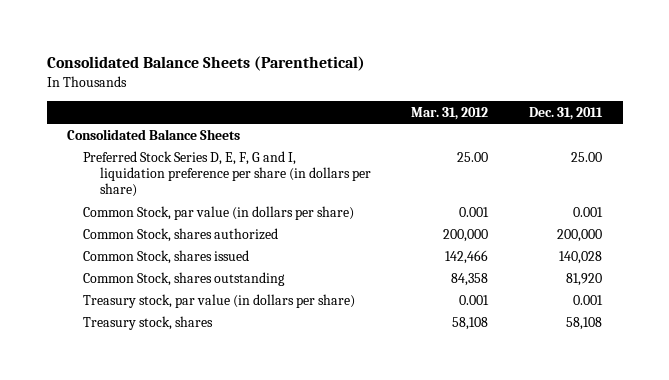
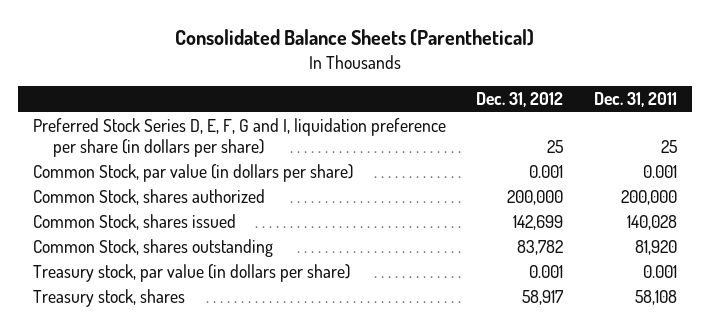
[411,106,489,120] Mar. 31, 2012 -> none
none -> [476,92,564,108] Dec. 31, 2012
[67,128,241,140] Consolidated Balance Sheets -> none
[571,151,603,162] 25.00 -> [660,139,677,153] 25

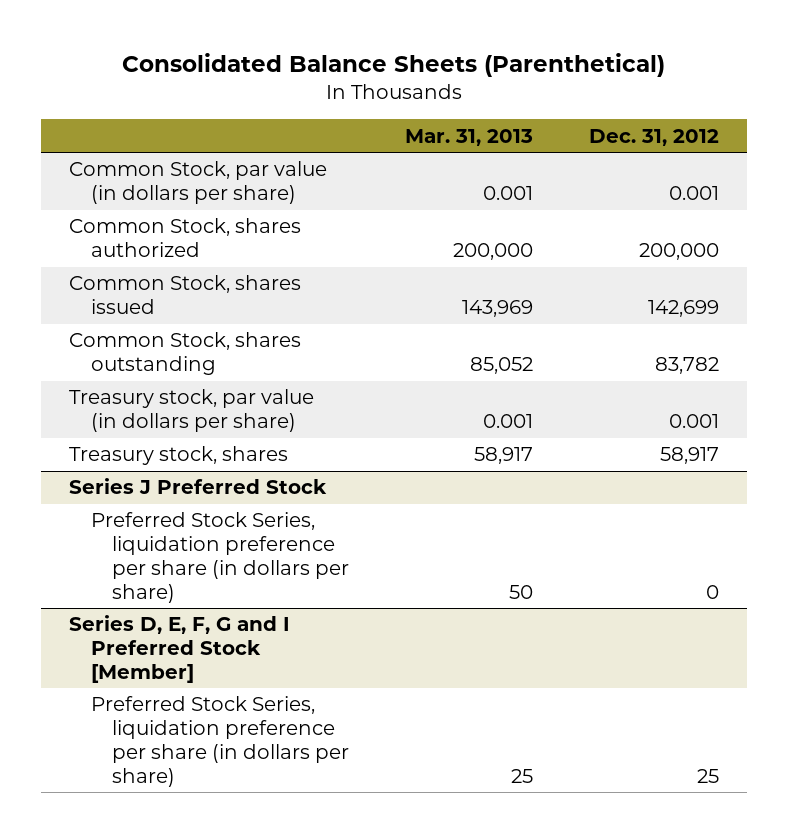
[593,92,677,108] Dec. 31, 2011 -> none
none -> [405,128,534,146] Mar. 31, 2013
[32,118,446,157] Preferred Stock Series D, E, F, G and I, liquidation preference per share (in dollars per share) -> none
none -> [69,478,328,495] Series J Preferred Stock
none -> [90,512,350,603] Preferred Stock Series, liquidation preference per share (in dollars per share)
none -> [69,615,291,684] Series D, E, F, G and I Preferred Stock [Member]
none -> [90,696,350,787] Preferred Stock Series, liquidation preference per share (in dollars per share)

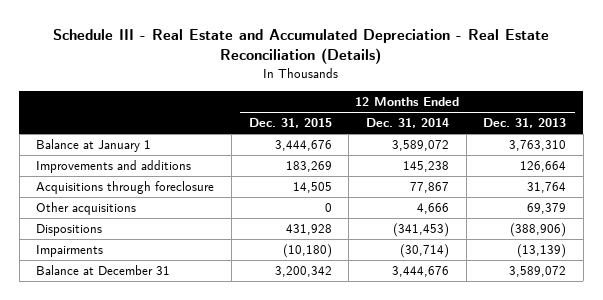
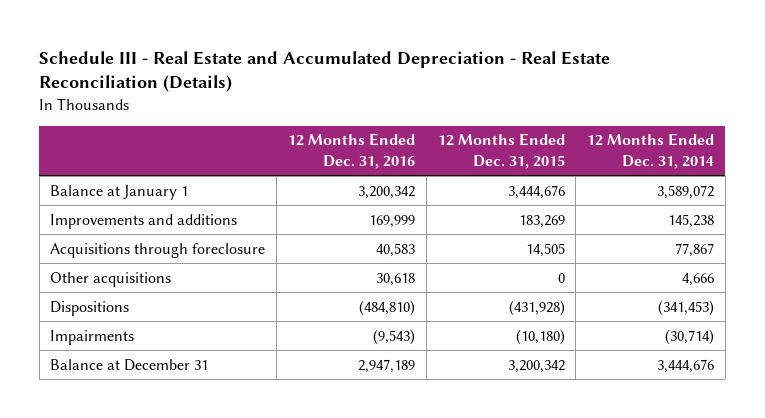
[483,118,567,129] Dec. 31, 2013 -> none
none -> [287,133,415,169] 12 Months Ended Dec. 31, 2016
[285,224,332,236] 431,928 -> [508,299,565,316] (431,928)

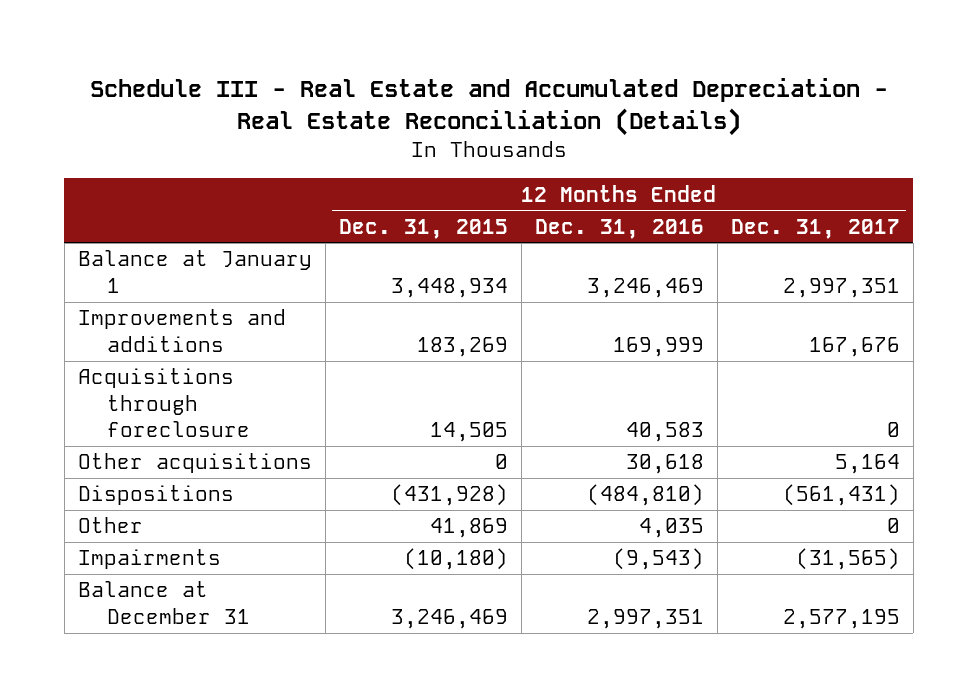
[587,133,715,169] 12 Months Ended Dec. 31, 2014 -> none
none -> [730,218,900,239] Dec. 31, 2017
[357,185,415,199] 3,200,342 -> [586,277,704,298] 3,246,469
[507,184,565,199] 3,444,676 -> [390,277,508,298] 3,448,934
none -> [77,517,143,534] Other
[357,358,415,373] 2,947,189 -> [586,608,704,629] 2,997,351
[507,359,565,373] 3,200,342 -> [390,608,508,629] 3,246,469

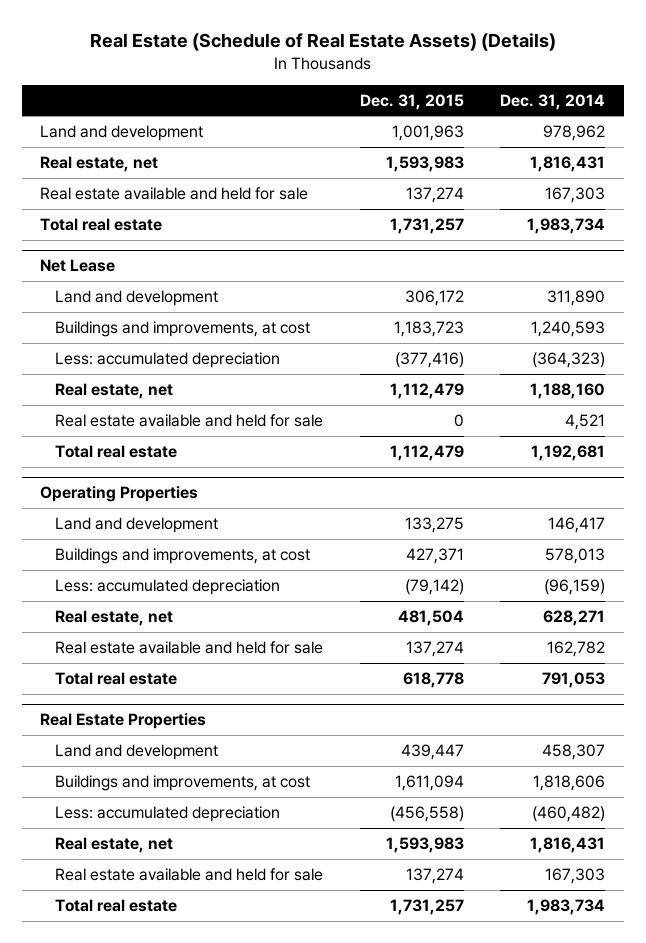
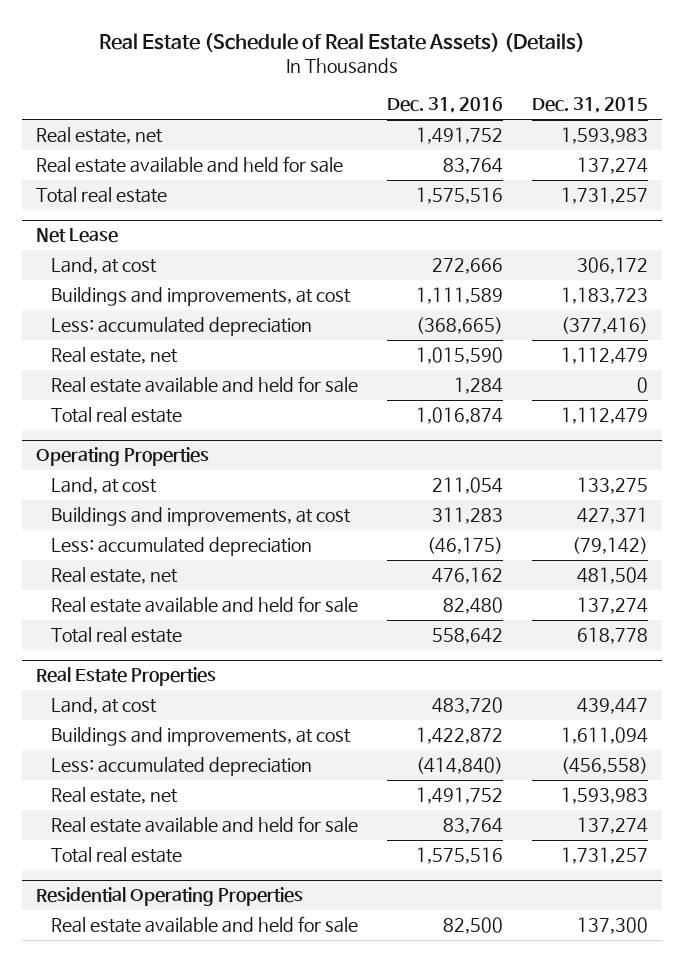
[500,93,606,110] Dec. 31, 2014 -> none
none -> [386,97,503,114] Dec. 31, 2016
[40,125,204,142] Land and development -> none
[55,290,219,307] Land and development -> [50,257,157,275] Land, at cost
[55,517,219,534] Land and development -> [50,477,157,495] Land, at cost
[55,744,219,761] Land and development -> [50,697,157,715] Land, at cost
none -> [36,887,304,907] Residential Operating Properties
none -> [50,916,358,934] Real estate available and held for sale

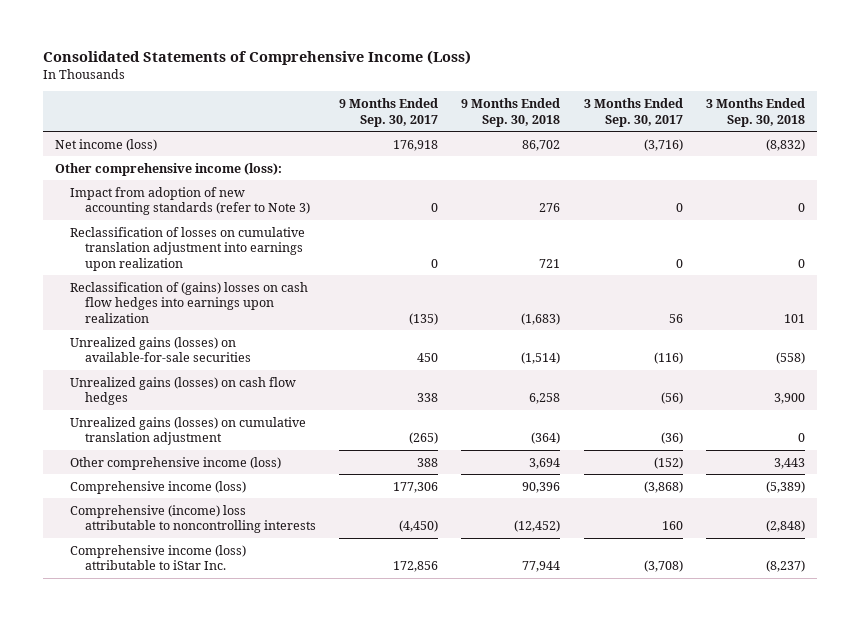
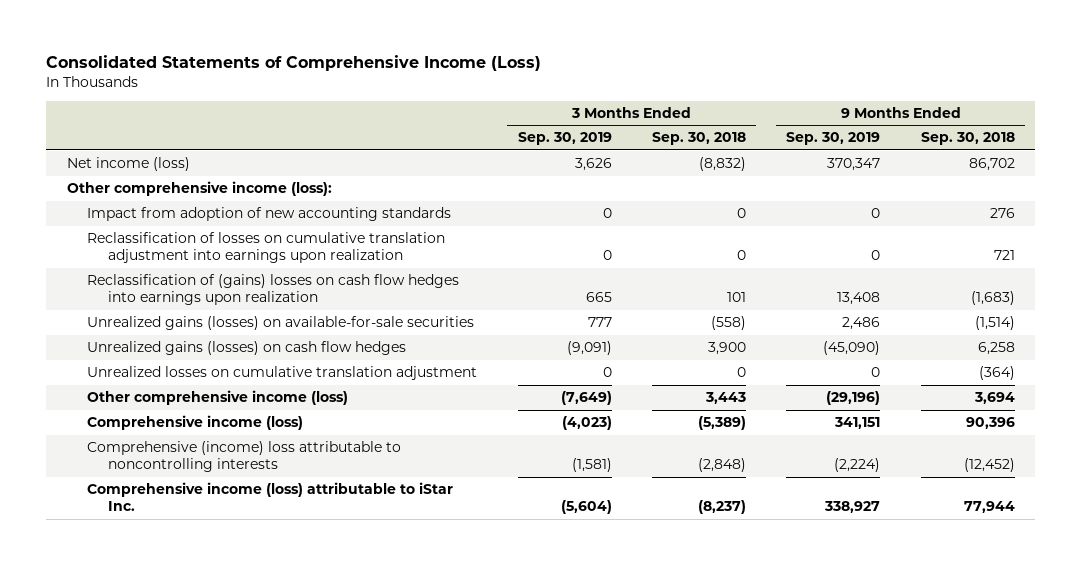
[339,97,439,127] 9 Months Ended Sep. 30, 2017 -> none
[583,97,683,127] 3 Months Ended Sep. 30, 2017 -> none
none -> [517,132,612,146] Sep. 30, 2019
none -> [786,132,881,146] Sep. 30, 2019
[69,186,310,216] Impact from adoption of new accounting standards (refer to Note 3) -> [87,207,452,222] Impact from adoption of new accounting standards
[69,416,306,446] Unrealized gains (losses) on cumulative translation adjustment -> [87,366,478,381] Unrealized losses on cumulative translation adjustment

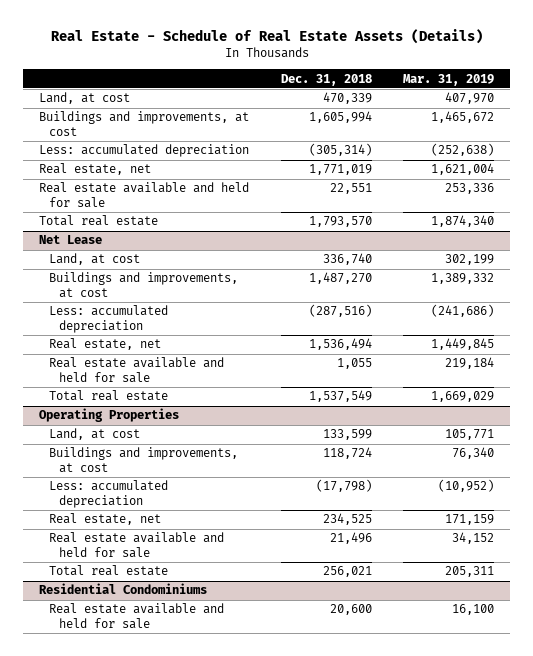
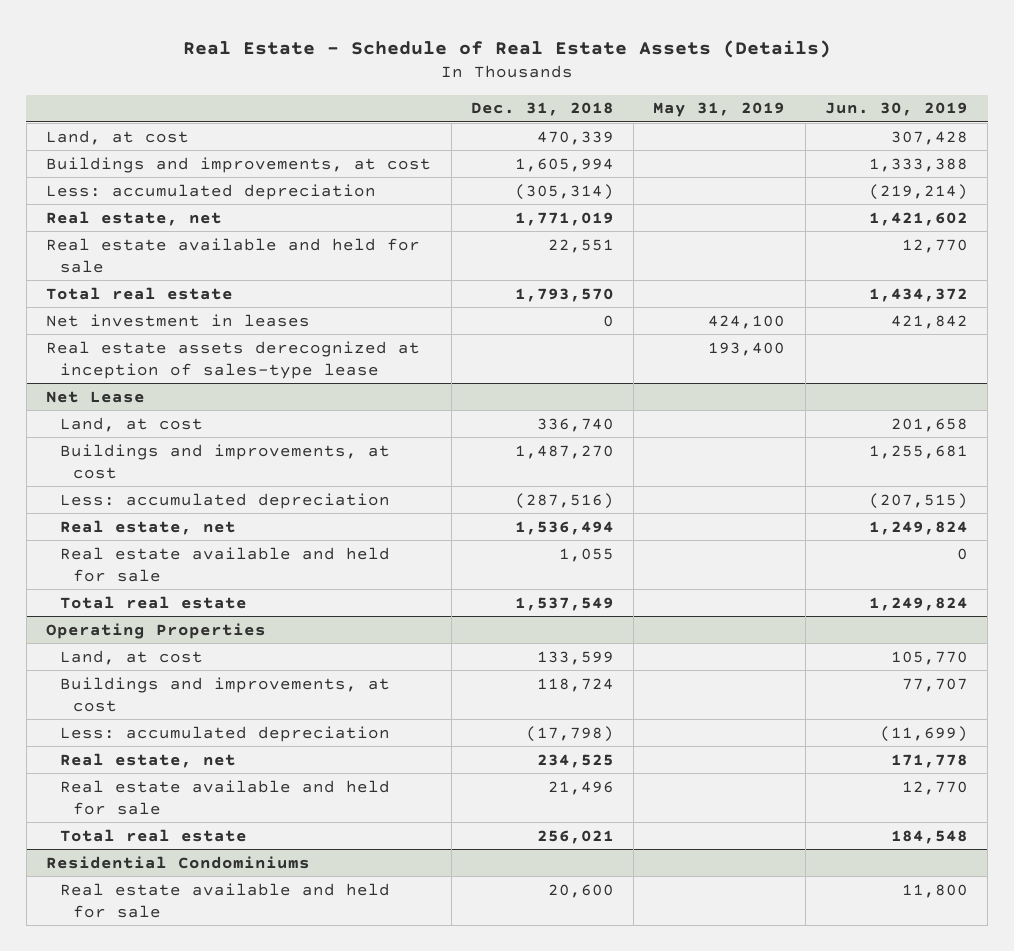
[403,73,495,86] Mar. 31, 2019 -> none
none -> [653,102,786,118] May 31, 2019
none -> [825,102,969,117] Jun. 30, 2019
none -> [46,313,311,327] Net investment in leases
none -> [46,340,421,379] Real estate assets derecognized at inception of sales-type lease

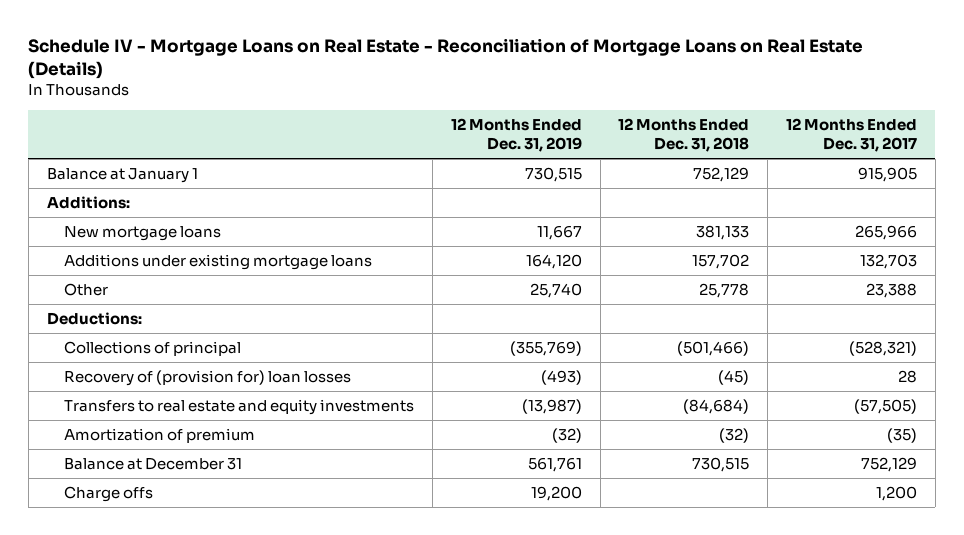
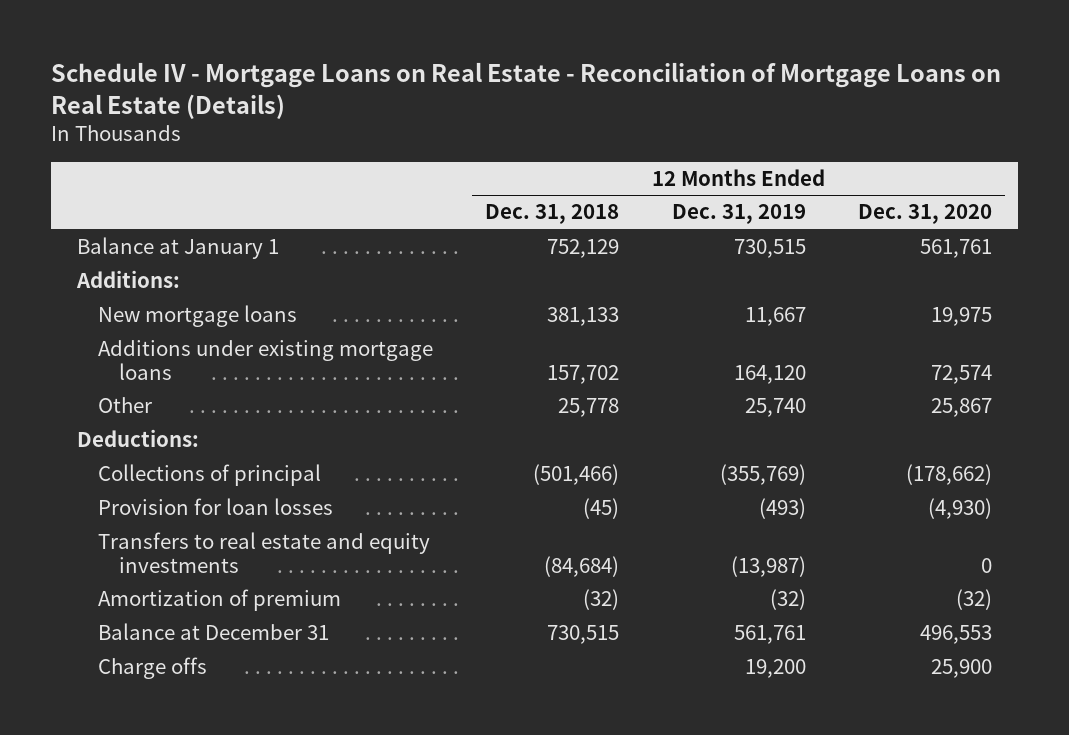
[786,118,918,153] 12 Months Ended Dec. 31, 2017 -> none
none -> [858,204,993,225] Dec. 31, 2020
[63,370,351,387] Recovery of (provision for) loan losses -> [97,498,333,516] Provision for loan losses

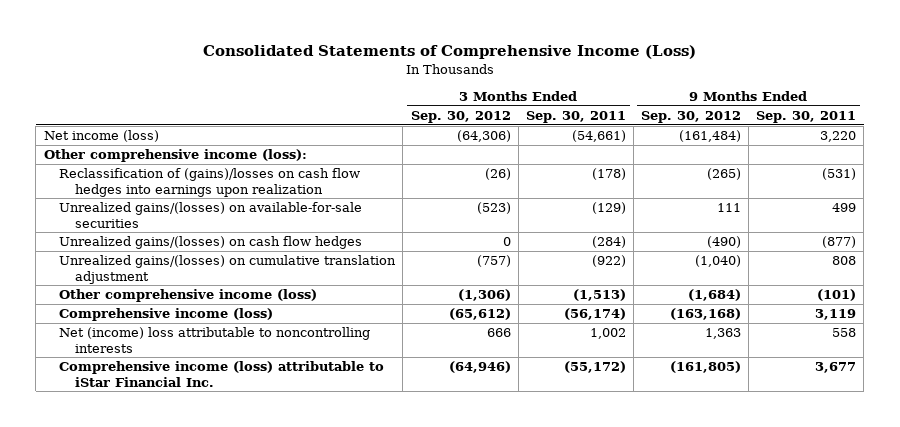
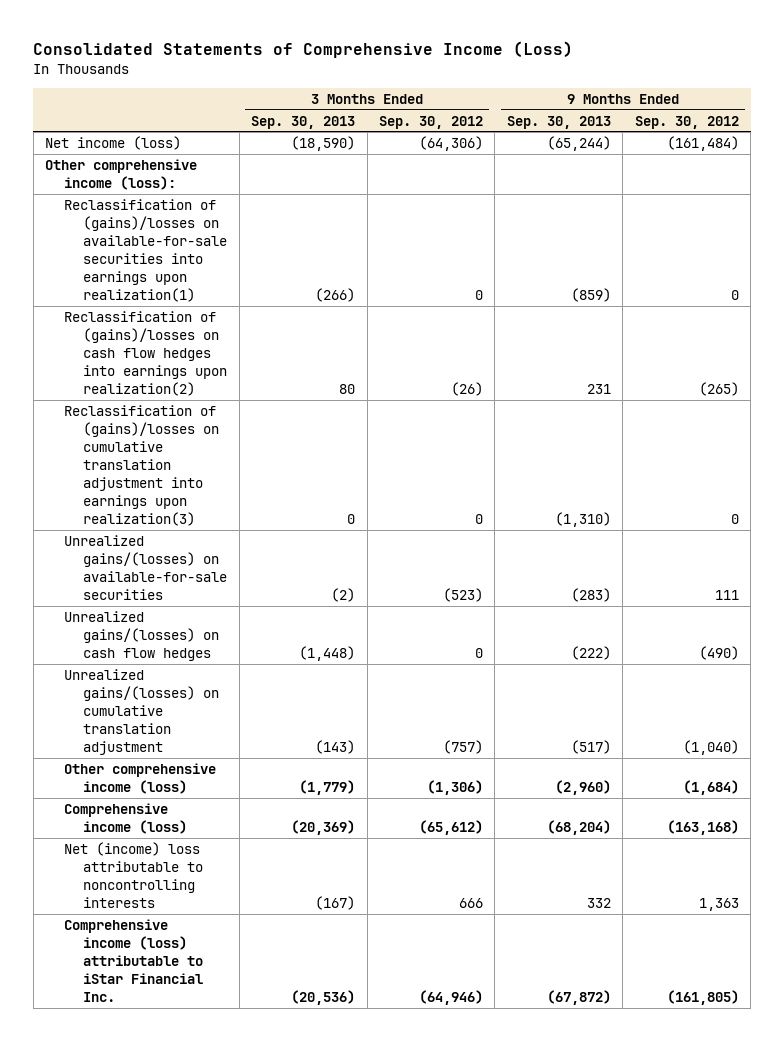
[525,111,626,124] Sep. 30, 2011 -> none
[756,111,857,124] Sep. 30, 2011 -> none
none -> [251,115,356,129] Sep. 30, 2013
none -> [506,115,611,129] Sep. 30, 2013
none -> [64,198,228,303] Reclassification of (gains)/losses on available-for-sale securities into earnings upon realization(1)
[59,168,361,197] Reclassification of (gains)/losses on cash flow hedges into earnings upon realization -> [64,310,228,397] Reclassification of (gains)/losses on cash flow hedges into earnings upon realization(2)
none -> [64,404,220,527] Reclassification of (gains)/losses on cumulative translation adjustment into earnings upon realization(3)

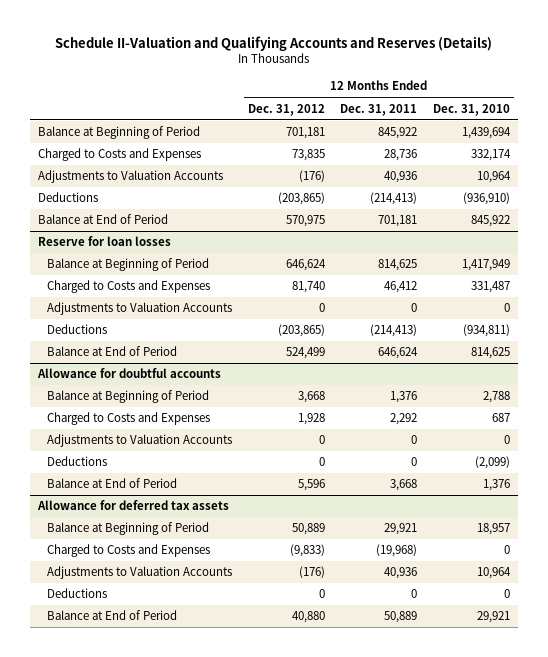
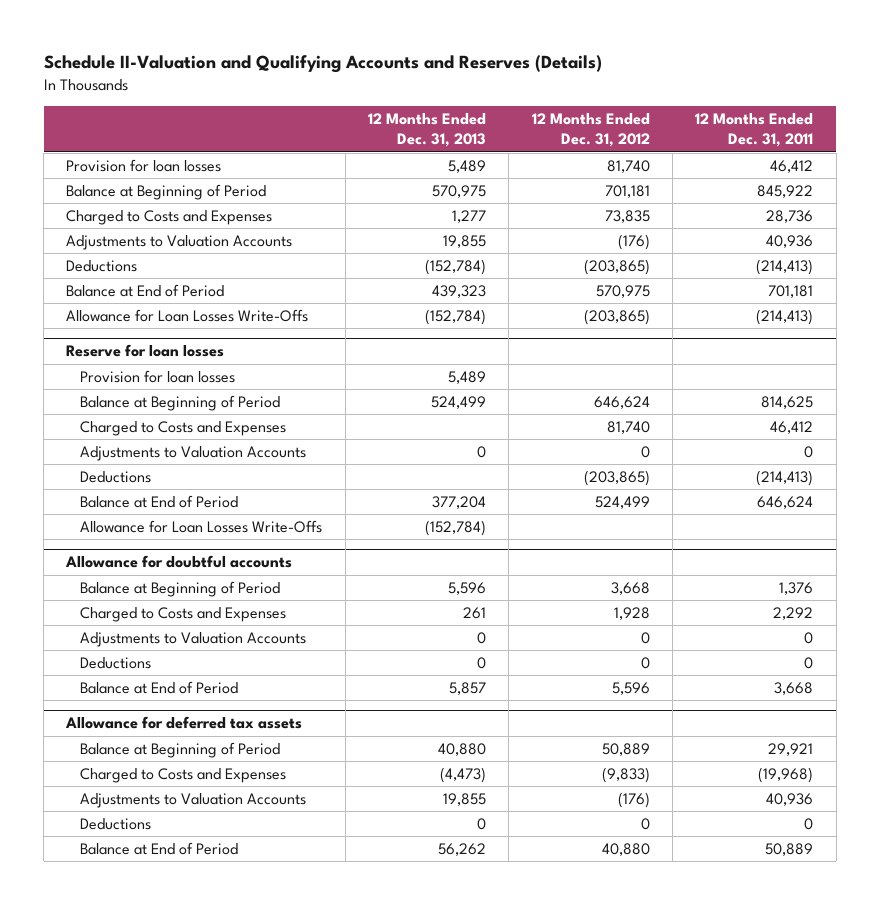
[433,103,511,116] Dec. 31, 2010 -> none
none -> [367,112,486,148] 12 Months Ended Dec. 31, 2013
none -> [66,159,222,173] Provision for loan losses
none -> [66,309,309,323] Allowance for Loan Losses Write-Offs
none -> [80,370,236,384] Provision for loan losses
none -> [80,520,323,534] Allowance for Loan Losses Write-Offs

